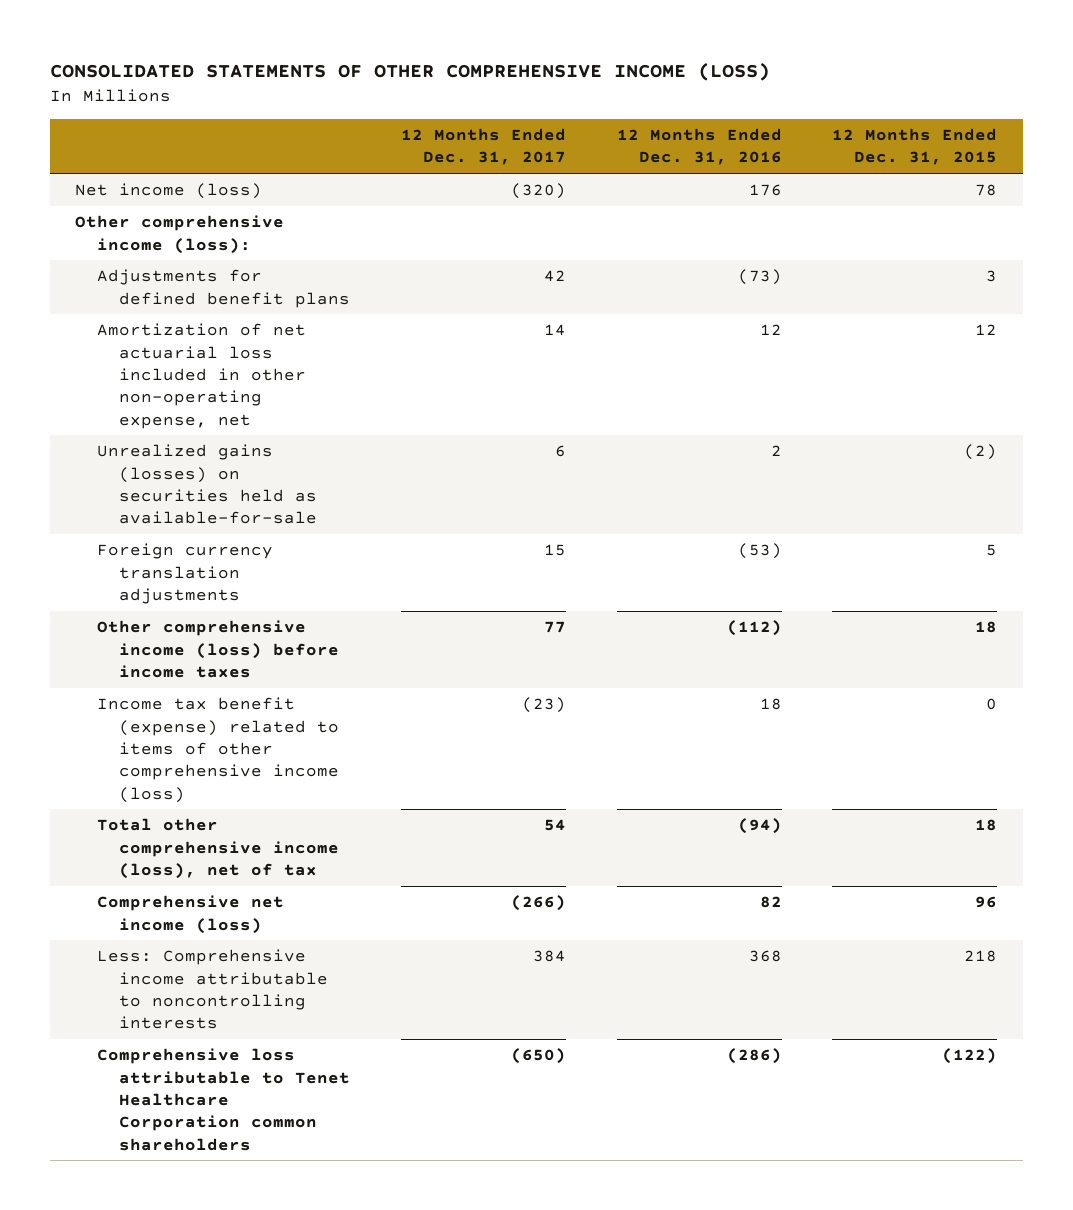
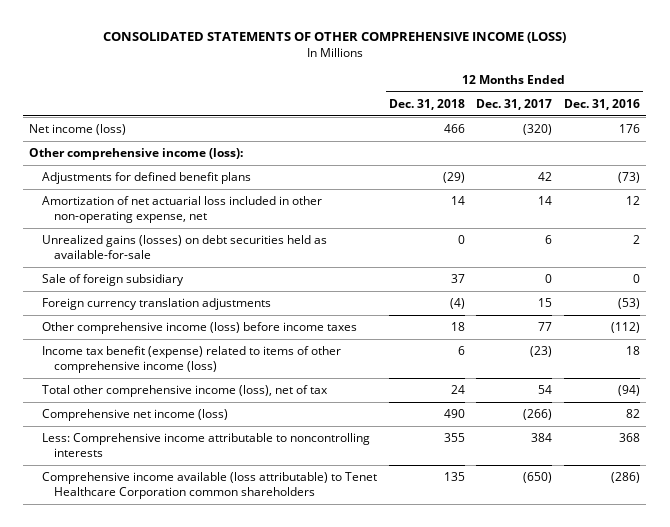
[832,127,998,166] 12 Months Ended Dec. 31, 2015 -> none
none -> [388,98,465,110] Dec. 31, 2018
[96,444,317,525] Unrealized gains (losses) on securities held as available-for-sale -> [41,235,327,259] Unrealized gains (losses) on debt securities held as available-for-sale
none -> [41,274,184,287] Sale of foreign subsidiary
[96,1048,350,1151] Comprehensive loss attributable to Tenet Healthcare Corporation common shareholders -> [41,472,377,499] Comprehensive income available (loss attributable) to Tenet Healthcare Corporation common shareholders

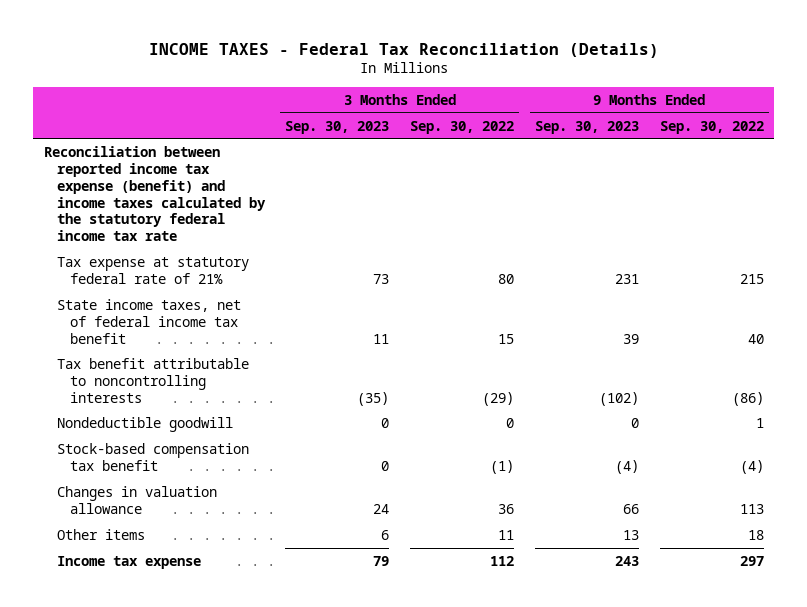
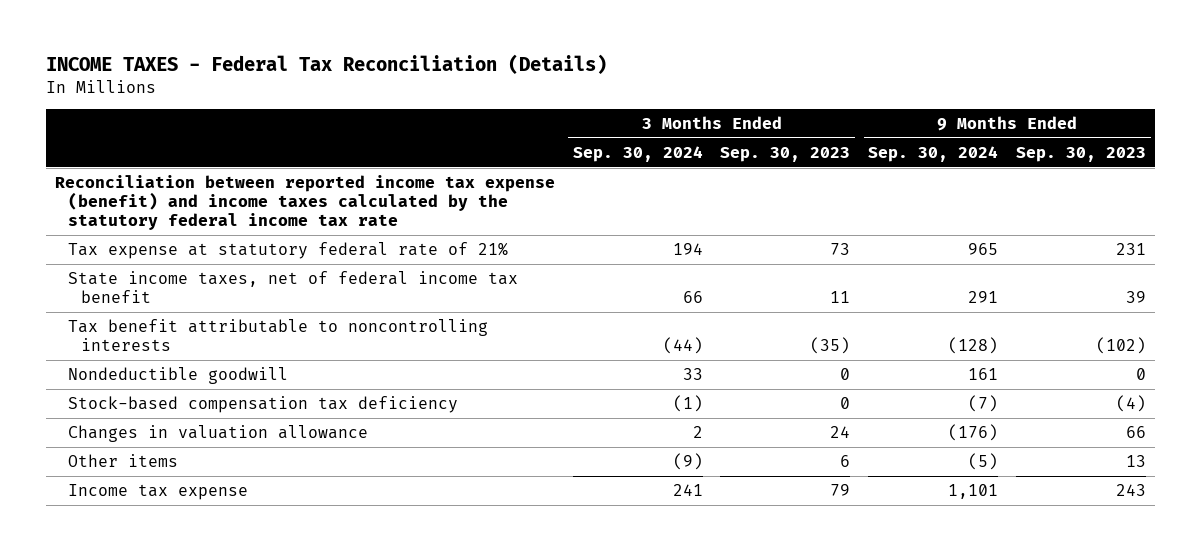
[410,120,515,134] Sep. 30, 2022 -> none
[659,120,764,134] Sep. 30, 2022 -> none
none -> [572,145,703,162] Sep. 30, 2024
none -> [868,145,999,162] Sep. 30, 2024
[56,442,249,471] Stock-based compensation tax benefit -> [67,396,458,414] Stock-based compensation tax deficiency

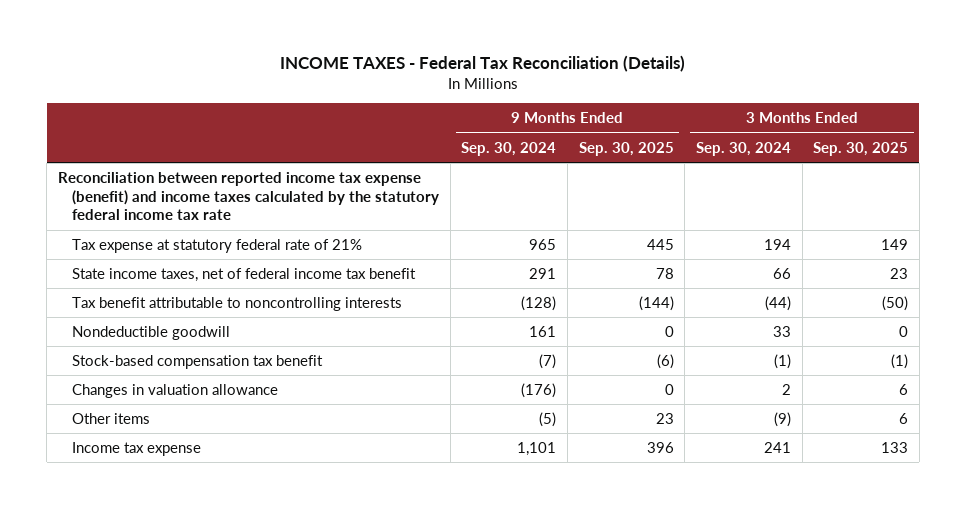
[720,146,851,162] Sep. 30, 2023 -> none
[1016,146,1147,162] Sep. 30, 2023 -> none
none -> [578,141,674,156] Sep. 30, 2025
none -> [813,141,909,156] Sep. 30, 2025
[67,396,458,414] Stock-based compensation tax deficiency -> [71,354,323,369] Stock-based compensation tax benefit

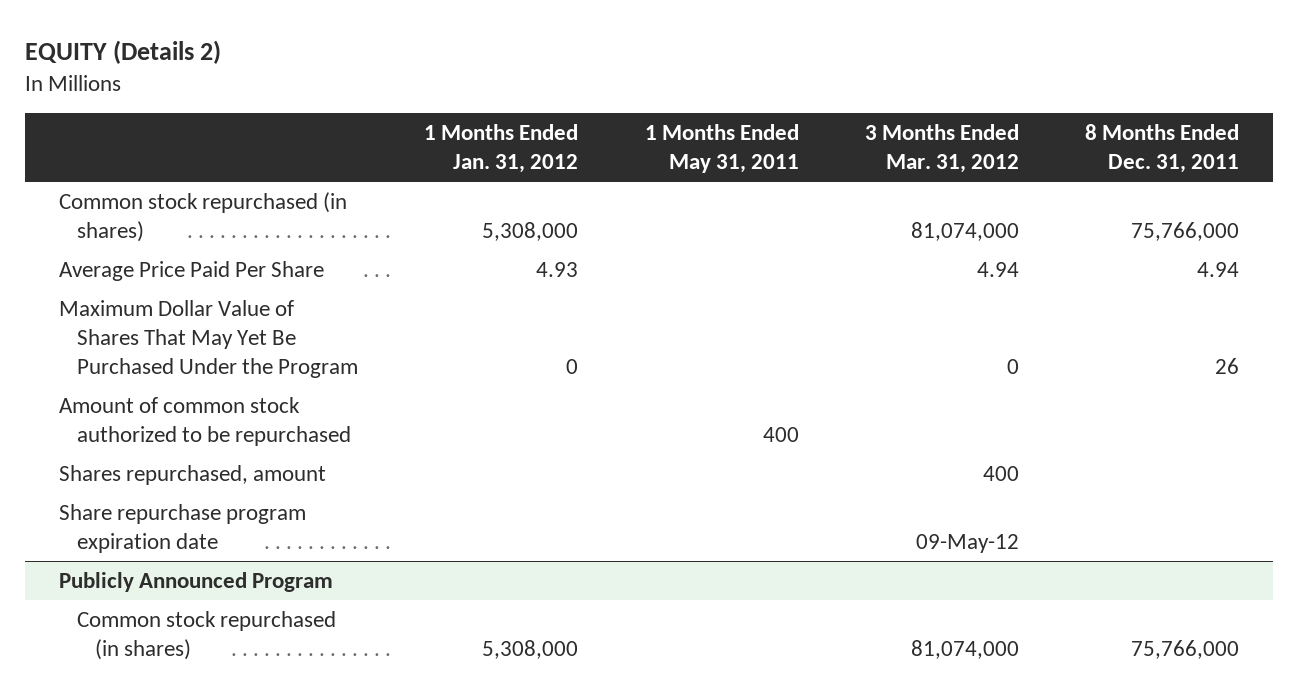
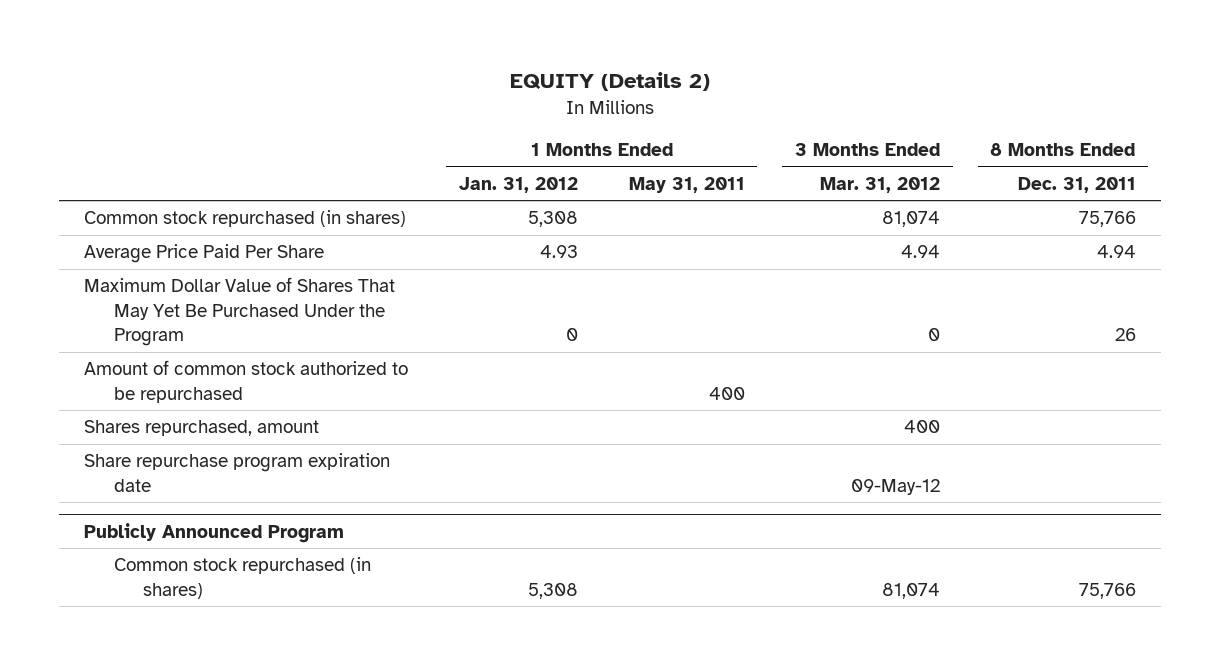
[482,221,579,241] 5,308,000 -> [527,211,578,228] 5,308
[910,221,1019,241] 81,074,000 -> [882,211,941,228] 81,074
[1131,221,1240,241] 75,766,000 -> [1078,211,1136,228] 75,766
[482,639,579,659] 5,308,000 -> [527,582,578,599] 5,308
[910,639,1019,659] 81,074,000 -> [882,582,941,599] 81,074
[1131,639,1240,659] 75,766,000 -> [1078,582,1136,599] 75,766

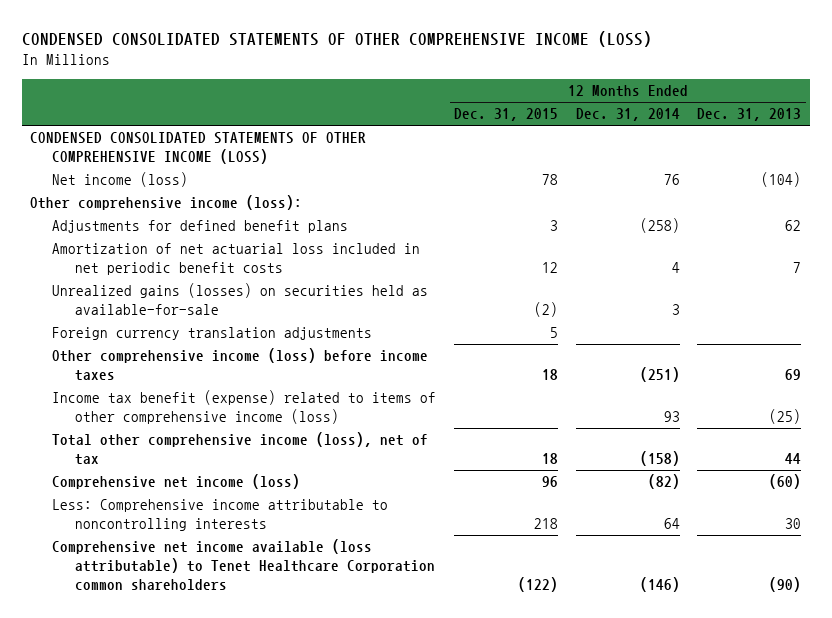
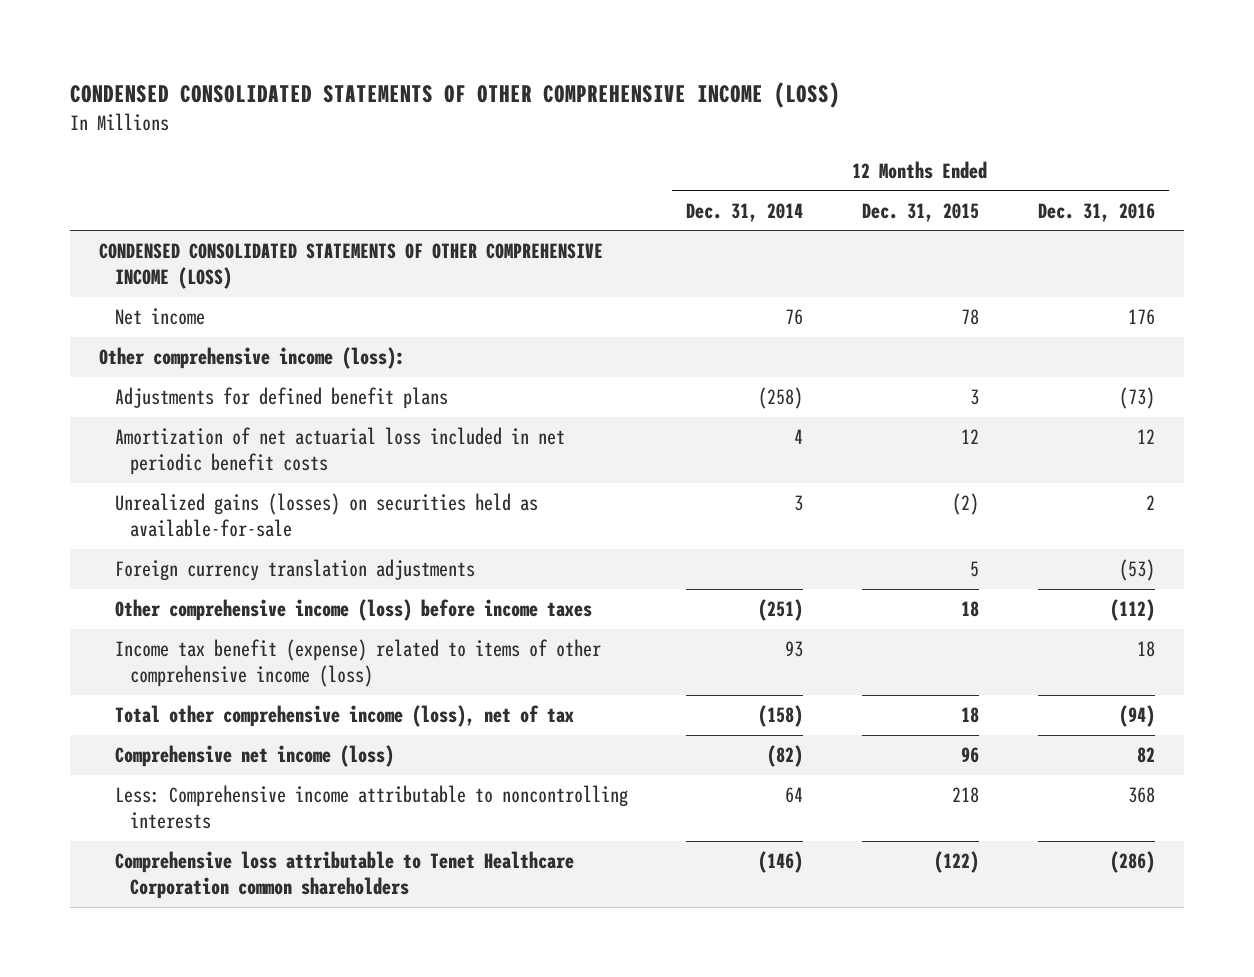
[697,108,802,122] Dec. 31, 2013 -> none
none -> [1037,202,1155,222] Dec. 31, 2016
[52,172,189,188] Net income (loss) -> [114,308,205,326] Net income
[52,539,435,590] Comprehensive net income available (loss attributable) to Tenet Healthcare Corporation common shareholders -> [114,851,574,900] Comprehensive loss attributable to Tenet Healthcare Corporation common shareholders

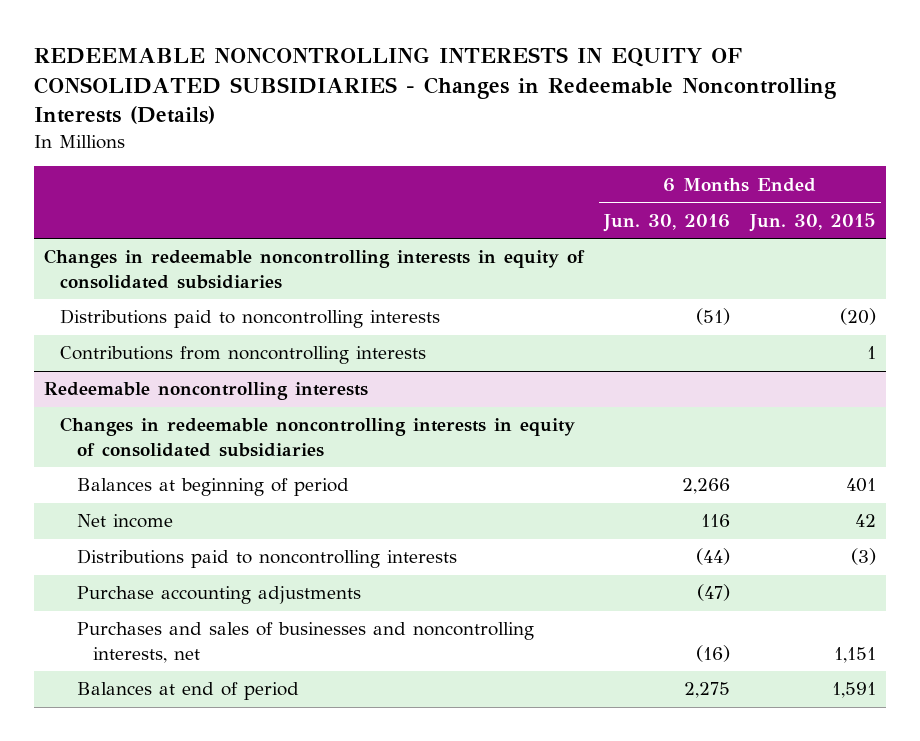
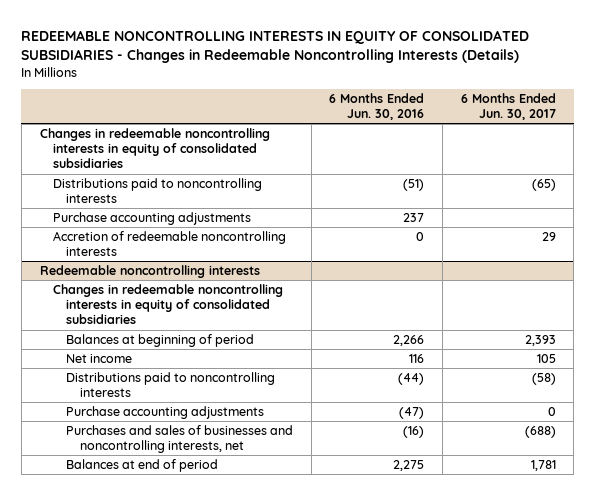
[749,212,877,232] Jun. 30, 2015 -> none
none -> [460,93,556,121] 6 Months Ended Jun. 30, 2017
[60,346,427,365] Contributions from noncontrolling interests -> none
none -> [52,212,251,226] Purchase accounting adjustments
none -> [52,231,286,257] Accretion of redeemable noncontrolling interests

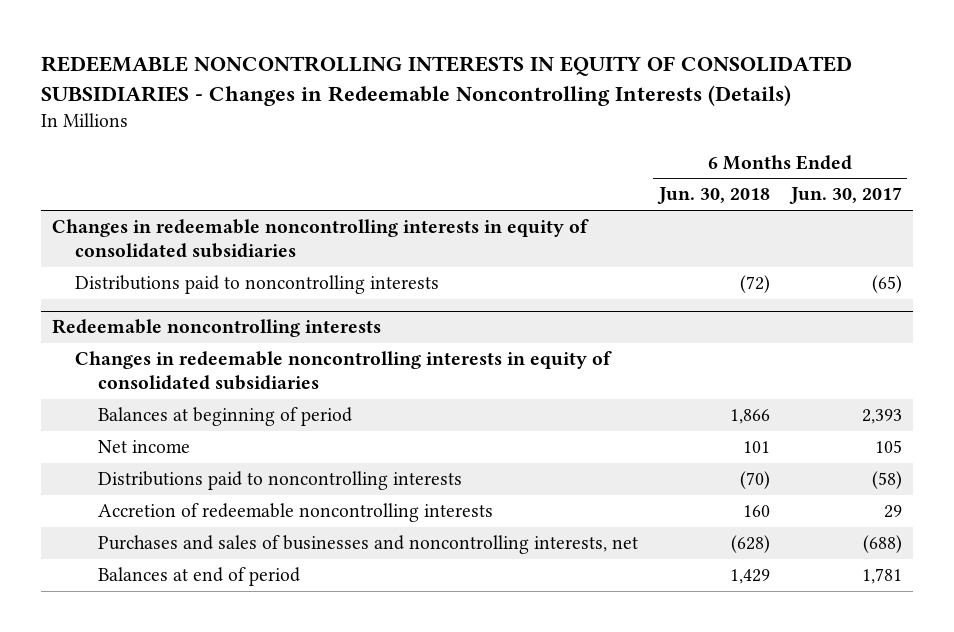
[329,93,425,121] 6 Months Ended Jun. 30, 2016 -> none
none -> [656,187,770,205] Jun. 30, 2018
[52,212,251,226] Purchase accounting adjustments -> none
[52,231,286,257] Accretion of redeemable noncontrolling interests -> none
[66,406,265,420] Purchase accounting adjustments -> none
none -> [97,503,493,523] Accretion of redeemable noncontrolling interests

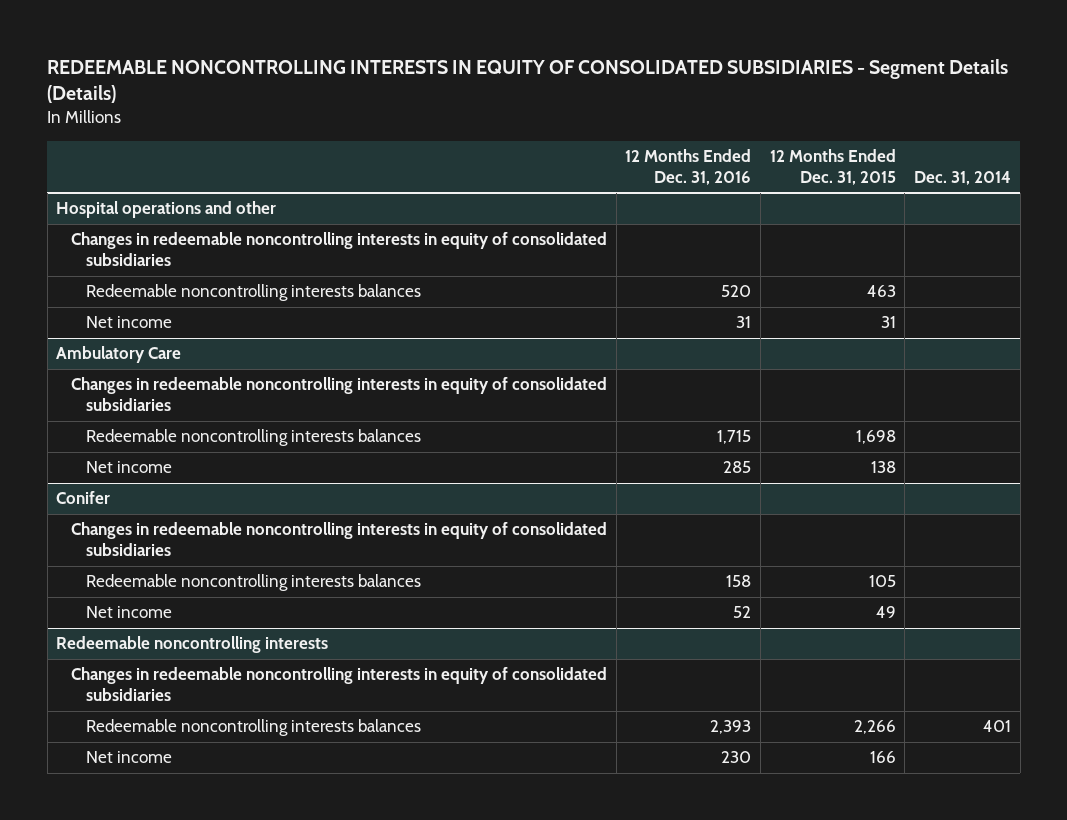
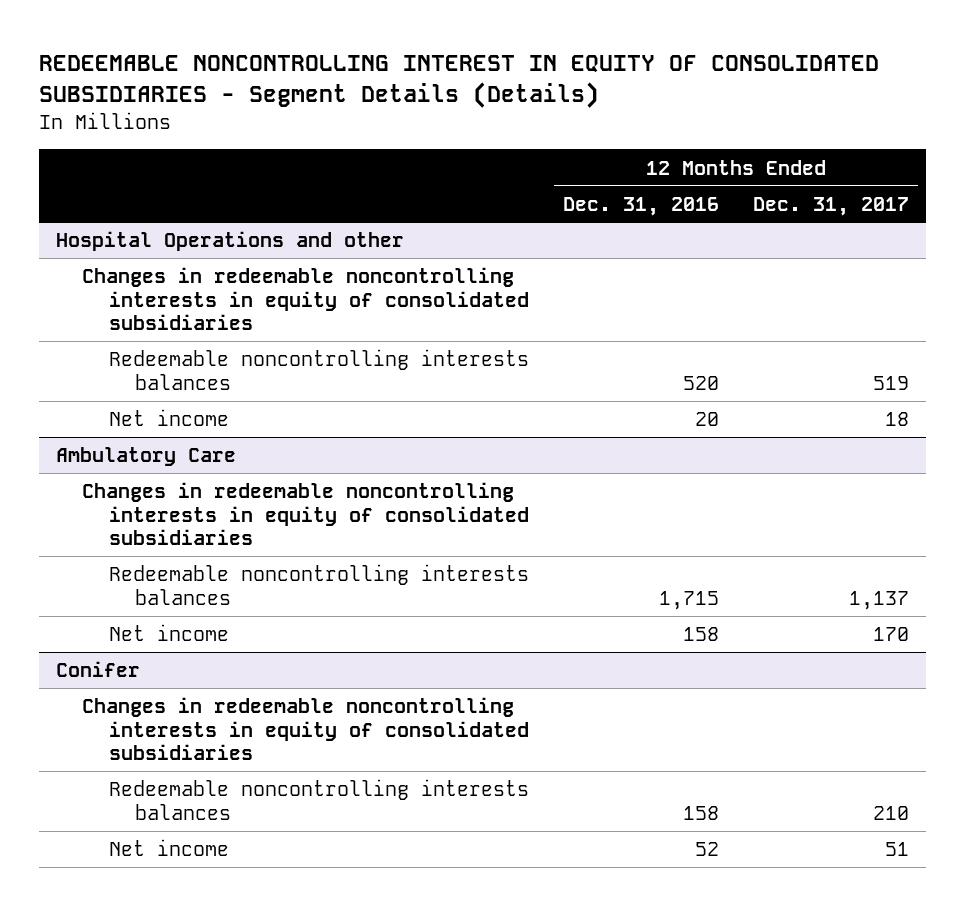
[47,58,1009,104] REDEEMABLE NONCONTROLLING INTERESTS IN EQUITY OF CONSOLIDATED SUBSIDIARIES - Segment Details (Details) -> [39,54,880,109] REDEEMABLE NONCONTROLLING INTEREST IN EQUITY OF CONSOLIDATED SUBSIDIARIES - Segment Details (Details)
[769,148,896,185] 12 Months Ended Dec. 31, 2015 -> none
[913,170,1011,185] Dec. 31, 2014 -> none
none -> [752,196,909,216] Dec. 31, 2017
[56,201,277,219] Hospital operations and other -> [56,231,405,252] Hospital Operations and other
[736,316,752,329] 31 -> [694,412,719,427] 20
[723,461,752,474] 285 -> [682,627,719,642] 158
[56,636,329,654] Redeemable noncontrolling interests -> none
[70,667,607,702] Changes in redeemable noncontrolling interests in equity of consolidated subsidiaries -> none
[85,719,421,737] Redeemable noncontrolling interests balances -> none
[85,751,172,764] Net income -> none

